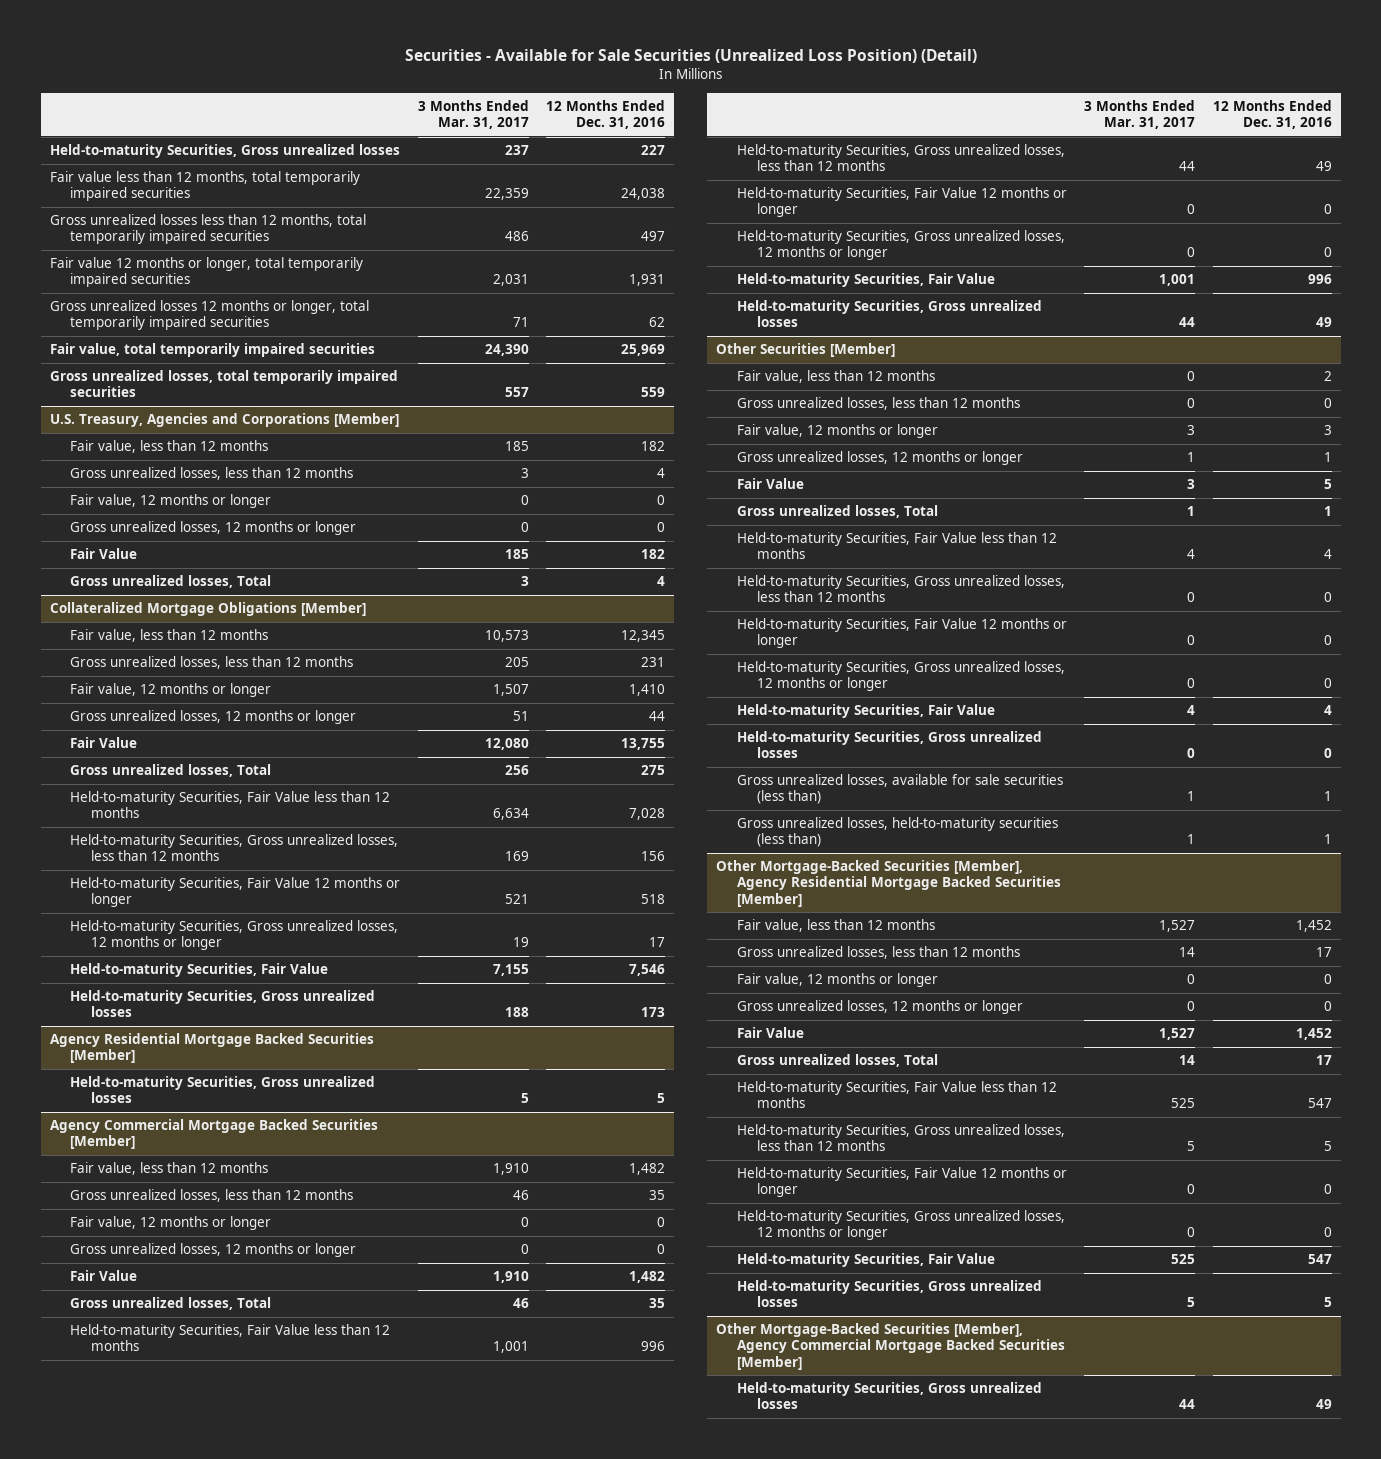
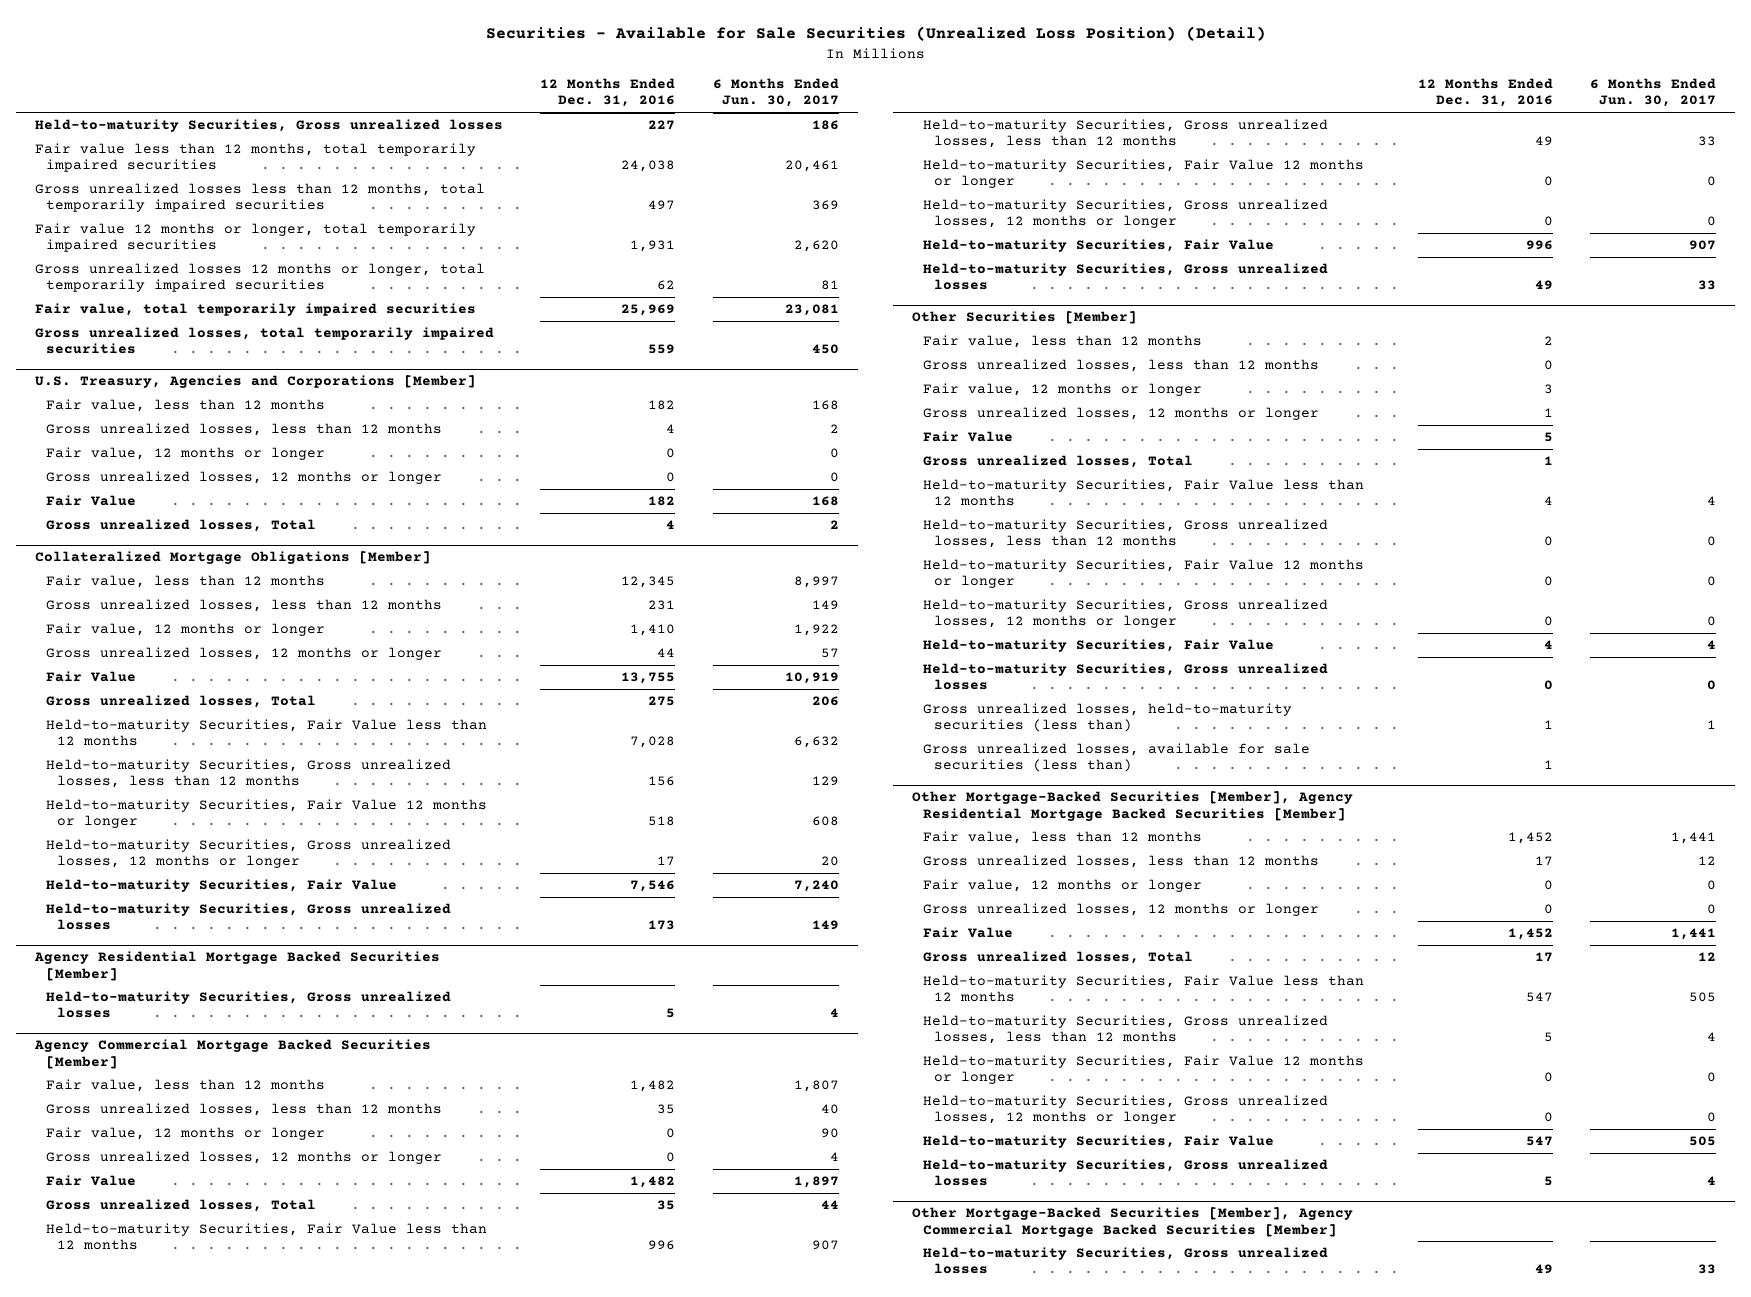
[417,100,529,130] 3 Months Ended Mar. 31, 2017 -> none
none -> [712,77,839,108] 6 Months Ended Jun. 30, 2017
[736,774,1063,805] Gross unrealized losses, available for sale securities (less than) -> [923,742,1311,773] Gross unrealized losses, available for sale securities (less than)

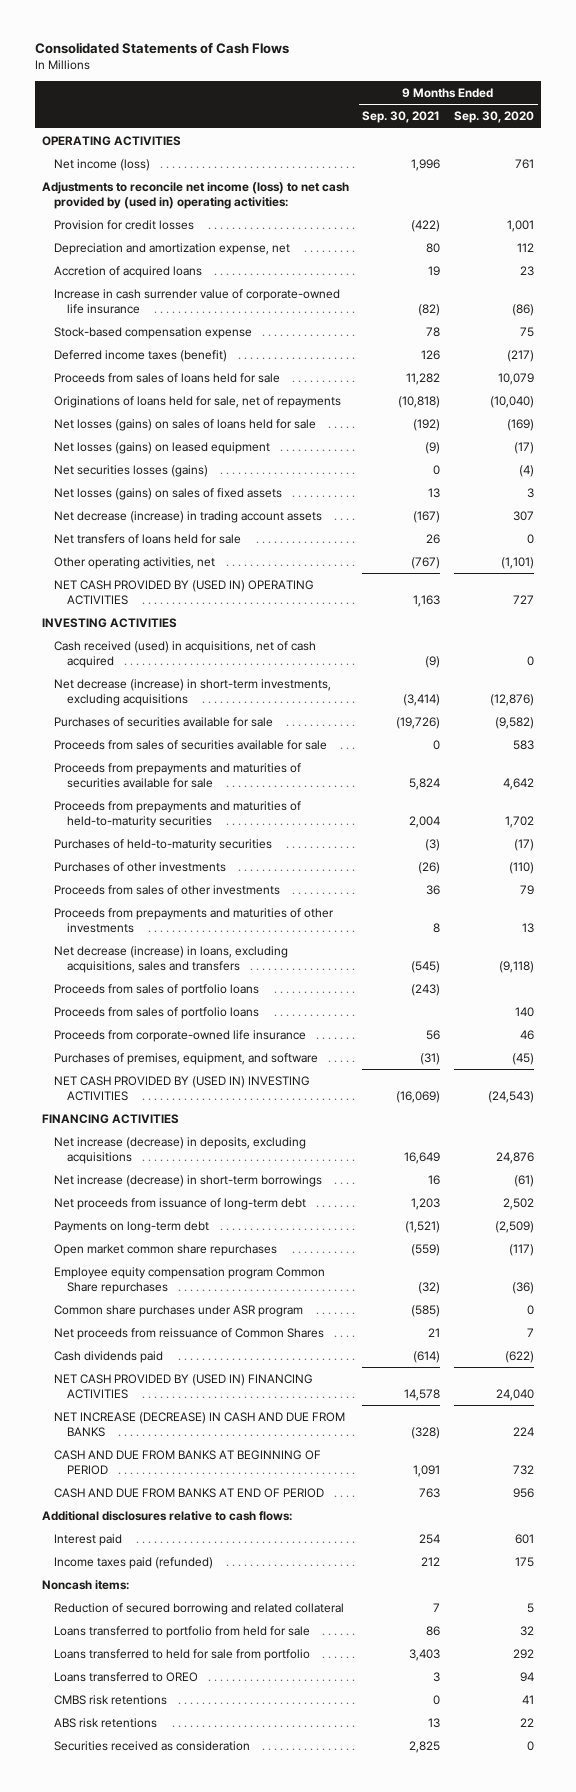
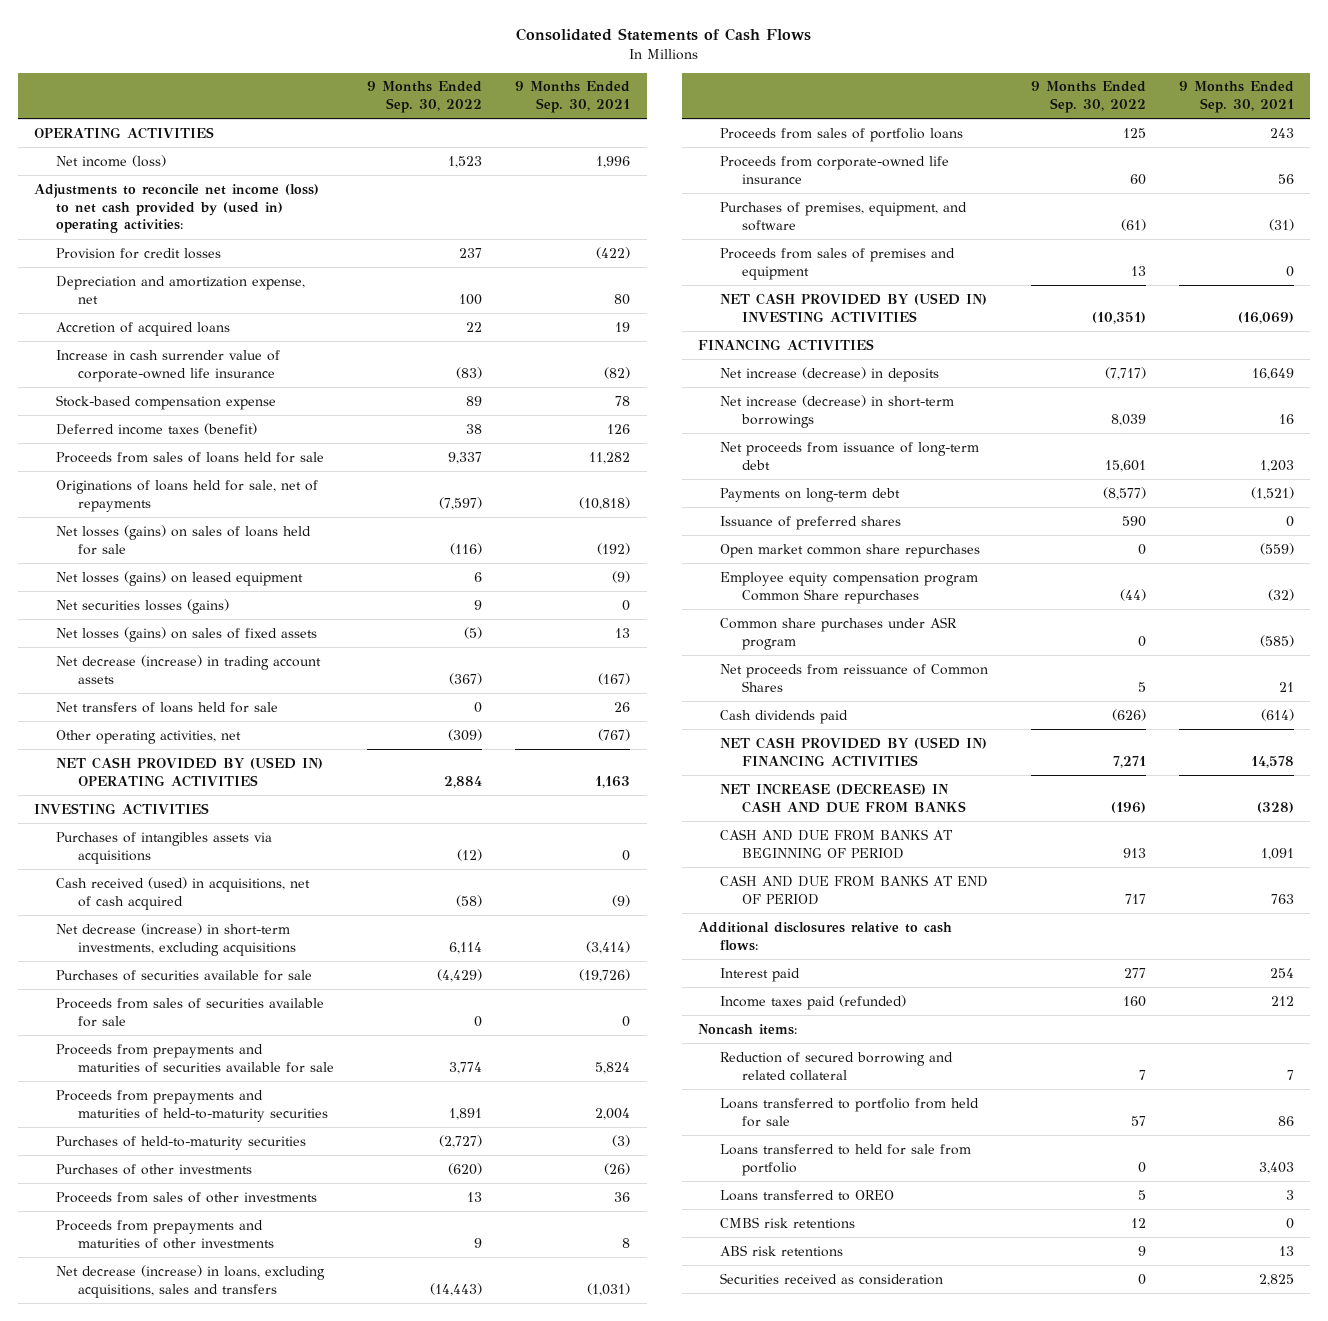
[454,111,535,124] Sep. 30, 2020 -> none
none -> [367,81,483,114] 9 Months Ended Sep. 30, 2022
none -> [56,831,273,864] Purchases of intangibles assets via acquisitions
[54,1006,260,1019] Proceeds from sales of portfolio loans -> none
[411,960,441,973] (545) -> [587,1282,631,1296] (1,031)
[411,983,441,996] (243) -> [1269,127,1294,138] 243
none -> [719,247,955,280] Proceeds from sales of premises and equipment
[54,1136,307,1164] Net increase (decrease) in deposits, excluding acquisitions -> [719,366,939,382] Net increase (decrease) in deposits
none -> [719,515,901,530] Issuance of preferred shares

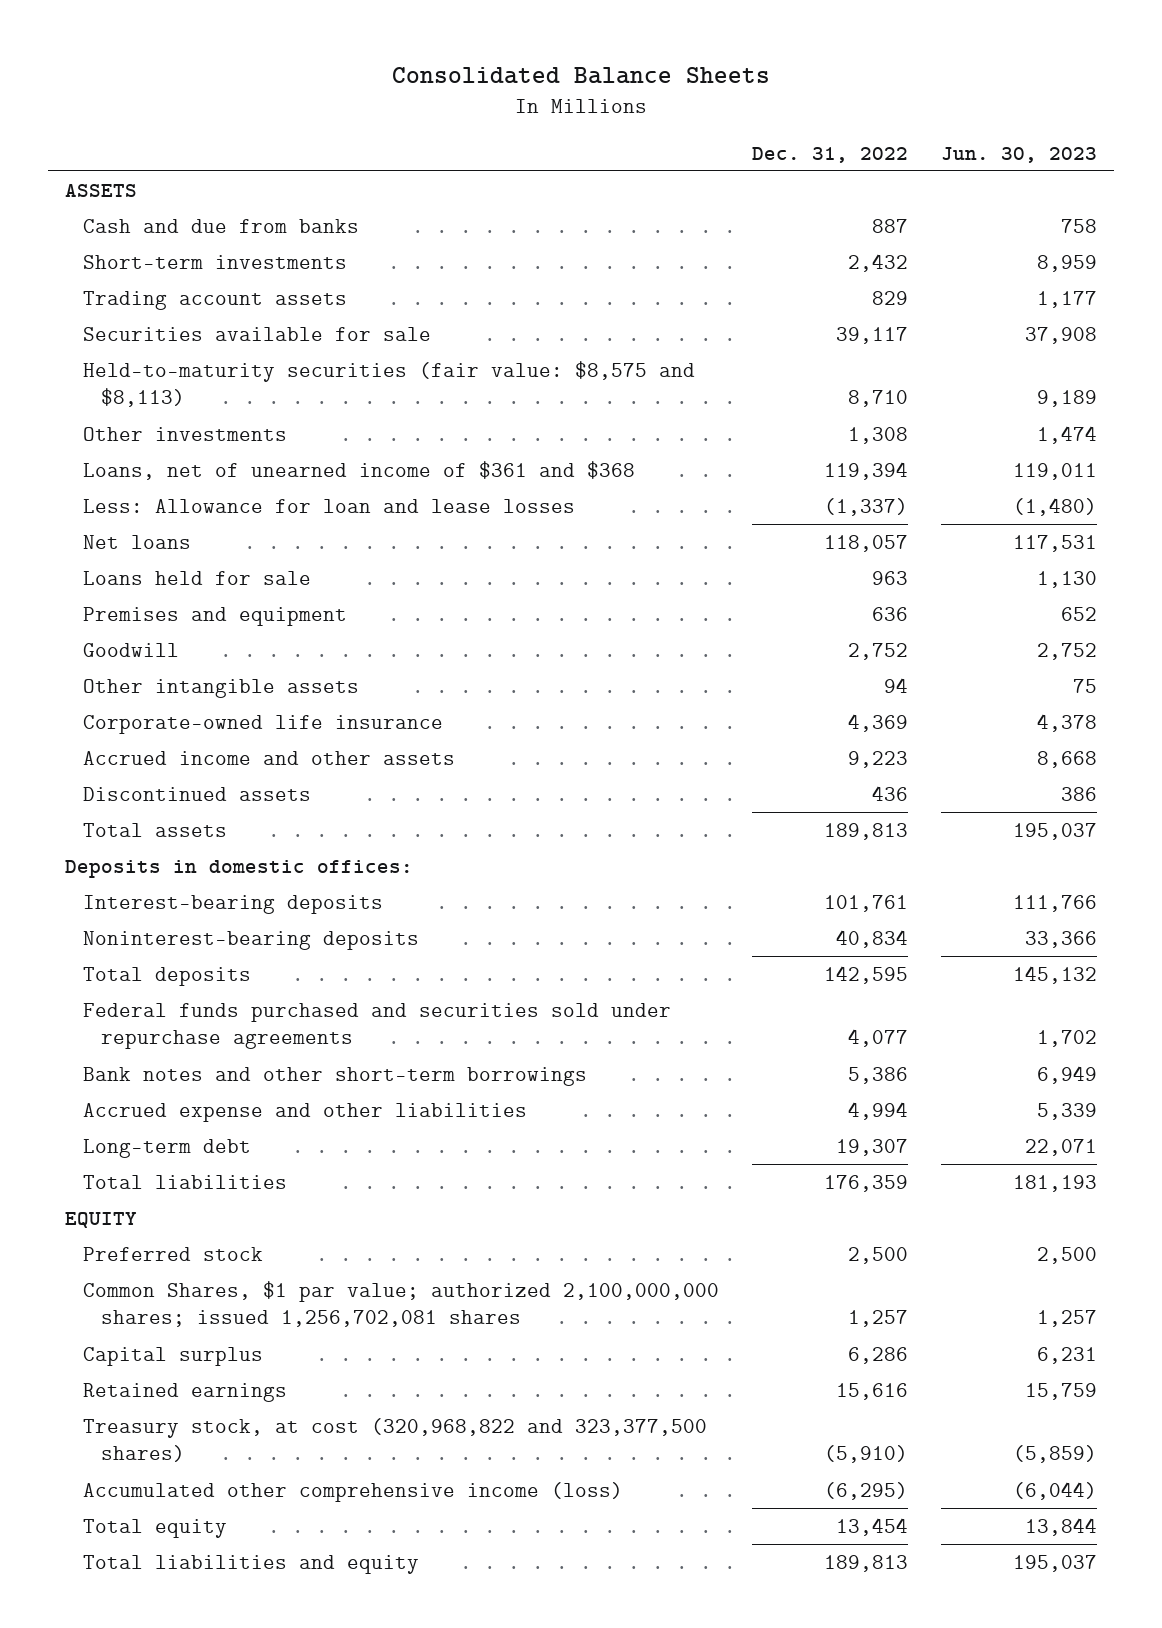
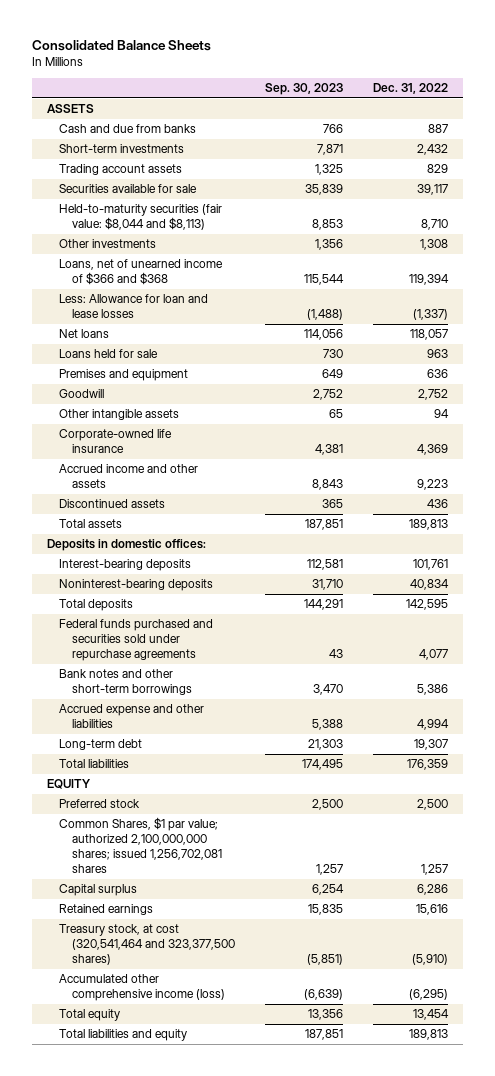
[941,146,1098,163] Jun. 30, 2023 -> none
none -> [265,83,344,96] Sep. 30, 2023
[83,360,696,408] Held-to-maturity securities (fair value: $8,575 and $8,113) -> [59,204,223,231] Held-to-maturity securities (fair value: $8,044 and $8,113)
[83,460,636,480] Loans, net of unearned income of $361 and $368 -> [59,259,224,286] Loans, net of unearned income of $366 and $368
[83,1417,708,1463] Treasury stock, at cost (320,968,822 and 323,377,500 shares) -> [59,924,236,966] Treasury stock, at cost (320,541,464 and 323,377,500 shares)

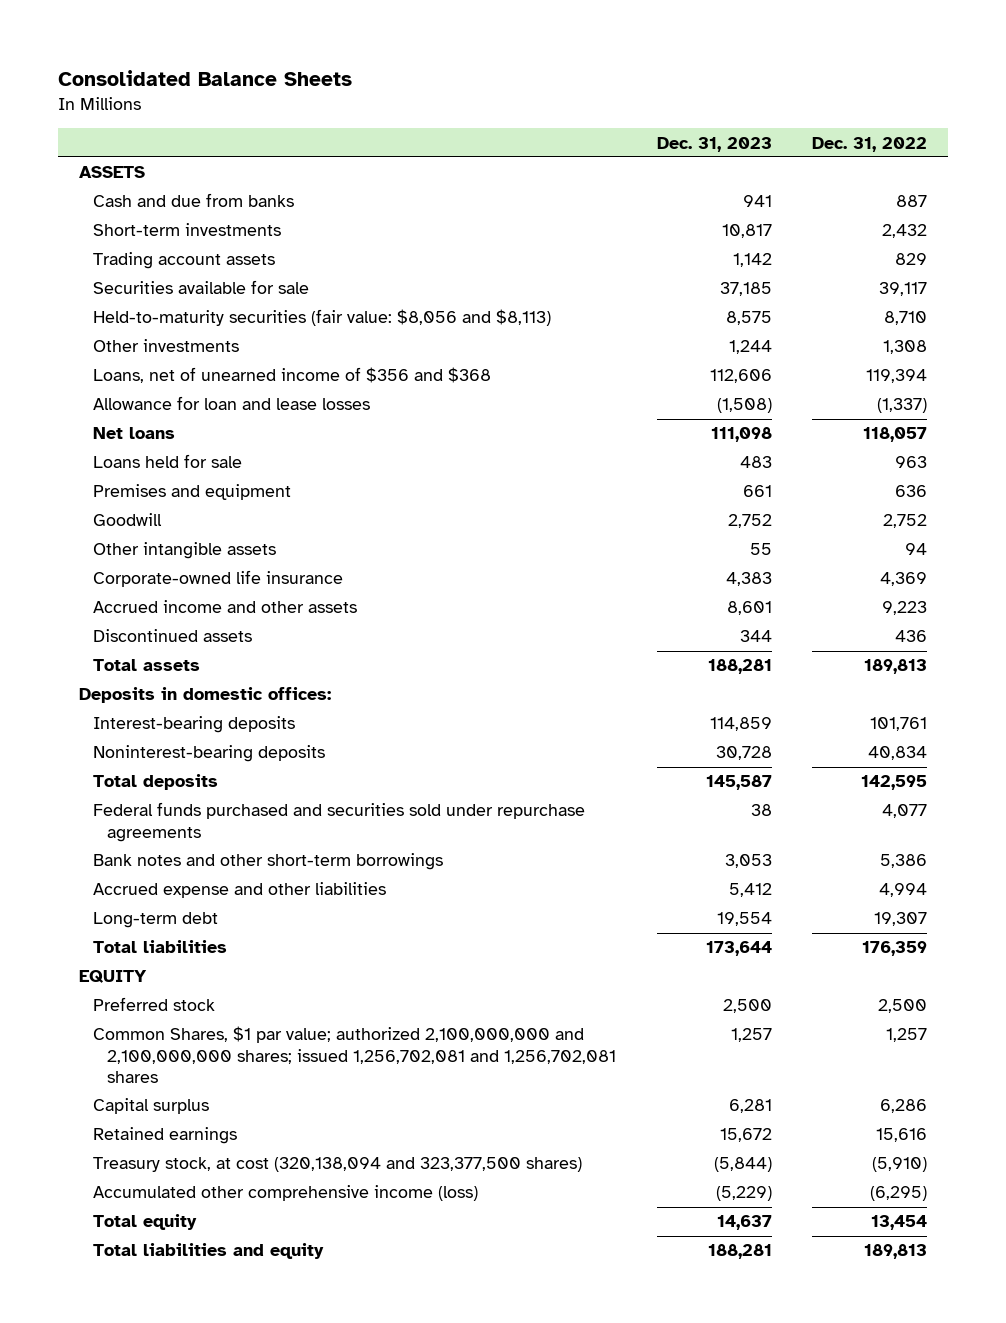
[265,83,344,96] Sep. 30, 2023 -> none
none -> [656,136,772,152] Dec. 31, 2023
[59,204,223,231] Held-to-maturity securities (fair value: $8,044 and $8,113) -> [92,309,551,327] Held-to-maturity securities (fair value: $8,056 and $8,113)
[59,259,224,286] Loans, net of unearned income of $366 and $368 -> [92,367,491,384] Loans, net of unearned income of $356 and $368
[59,294,209,319] Less: Allowance for loan and lease losses -> [92,396,370,411] Allowance for loan and lease losses
[59,817,223,874] Common Shares, $1 par value; authorized 2,100,000,000 shares; issued 1,256,702,081 shares -> [92,1026,617,1083] Common Shares, $1 par value; authorized 2,100,000,000 and 2,100,000,000 shares; issued 1,256,702,081 and 1,256,702,081 shares
[59,924,236,966] Treasury stock, at cost (320,541,464 and 323,377,500 shares) -> [92,1157,582,1173] Treasury stock, at cost (320,138,094 and 323,377,500 shares)

